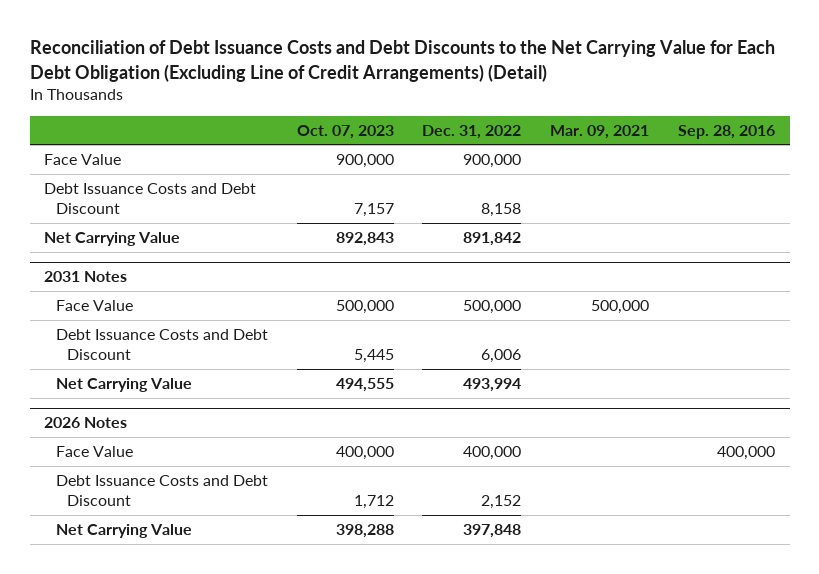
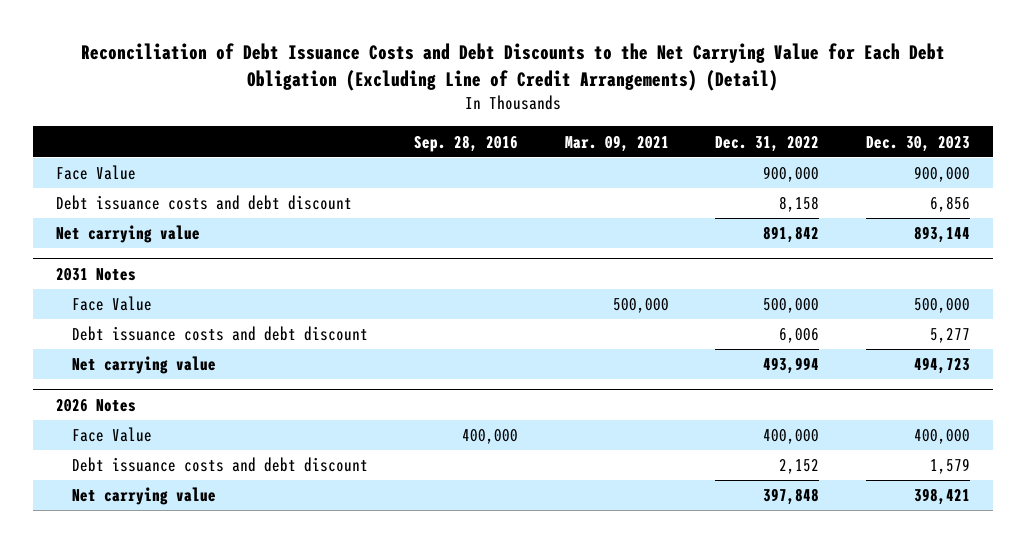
[296,124,394,139] Oct. 07, 2023 -> none
none -> [865,135,970,152] Dec. 30, 2023
[44,182,257,215] Debt Issuance Costs and Debt Discount -> [55,195,352,211] Debt issuance costs and debt discount
[44,231,181,246] Net Carrying Value -> [55,225,200,244] Net carrying value
[55,328,268,361] Debt Issuance Costs and Debt Discount -> [71,326,368,342] Debt issuance costs and debt discount
[55,377,192,392] Net Carrying Value -> [71,356,216,375] Net carrying value
[55,474,268,507] Debt Issuance Costs and Debt Discount -> [71,457,368,473] Debt issuance costs and debt discount
[55,523,192,538] Net Carrying Value -> [71,487,216,506] Net carrying value

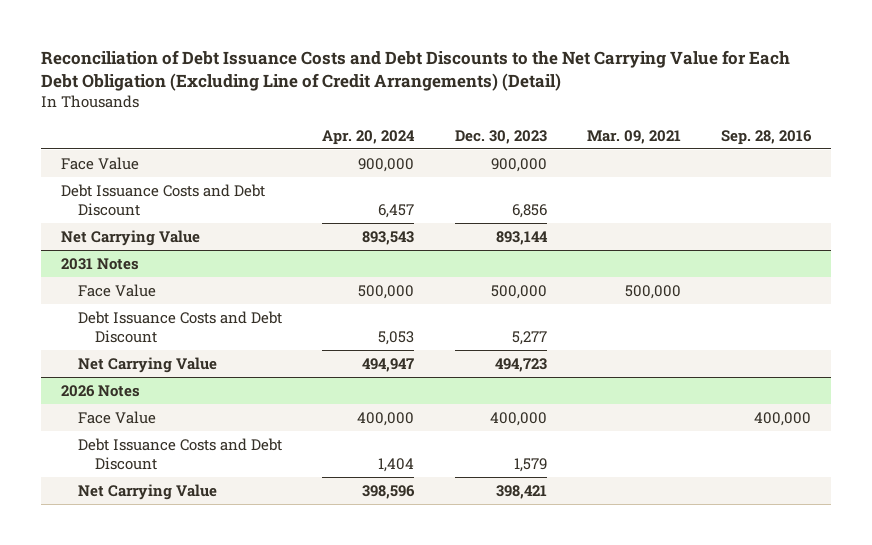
[715,135,820,152] Dec. 31, 2022 -> none
none -> [322,129,416,145] Apr. 20, 2024
[55,195,352,211] Debt issuance costs and debt discount -> [61,183,266,216] Debt Issuance Costs and Debt Discount
[55,225,200,244] Net carrying value -> [61,229,201,246] Net Carrying Value
[71,326,368,342] Debt issuance costs and debt discount -> [78,310,283,343] Debt Issuance Costs and Debt Discount
[71,356,216,375] Net carrying value -> [78,356,218,373] Net Carrying Value
[71,457,368,473] Debt issuance costs and debt discount -> [78,437,283,470] Debt Issuance Costs and Debt Discount
[71,487,216,506] Net carrying value -> [78,483,218,500] Net Carrying Value

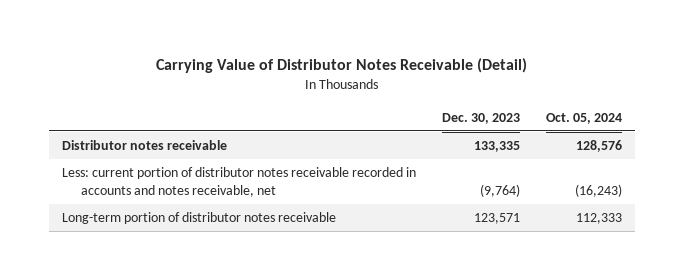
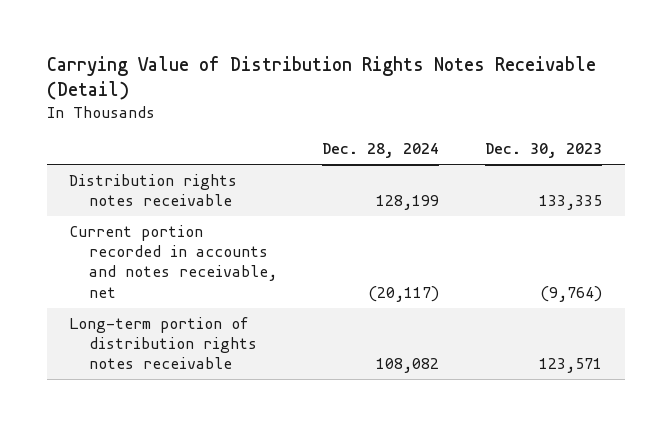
[156,58,528,74] Carrying Value of Distributor Notes Receivable (Detail) -> [46,56,596,101] Carrying Value of Distribution Rights Notes Receivable (Detail)
[546,112,623,124] Oct. 05, 2024 -> none
none -> [322,143,440,159] Dec. 28, 2024
[61,140,227,151] Distributor notes receivable -> [69,173,238,207] Distribution rights notes receivable
[61,167,416,197] Less: current portion of distributor notes receivable recorded in accounts and notes receivable, net -> [69,224,277,298] Current portion recorded in accounts and notes receivable, net
[61,212,336,225] Long-term portion of distributor notes receivable -> [69,316,257,370] Long-term portion of distribution rights notes receivable

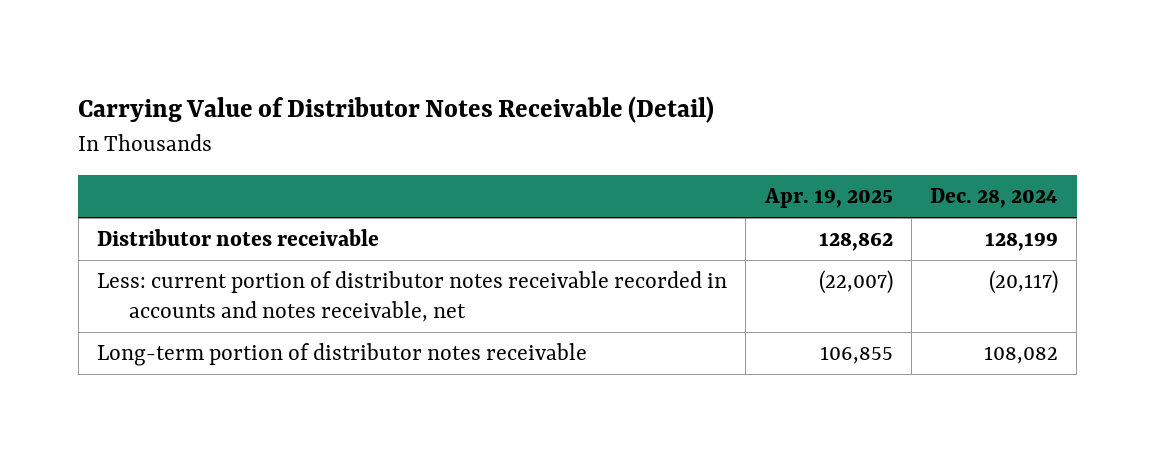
[46,56,596,101] Carrying Value of Distribution Rights Notes Receivable (Detail) -> [78,96,715,124] Carrying Value of Distributor Notes Receivable (Detail)
[484,143,602,159] Dec. 30, 2023 -> none
none -> [763,188,893,209] Apr. 19, 2025
[69,173,238,207] Distribution rights notes receivable -> [97,228,380,246] Distributor notes receivable
[69,224,277,298] Current portion recorded in accounts and notes receivable, net -> [97,270,728,323] Less: current portion of distributor notes receivable recorded in accounts and notes receivable, net
[69,316,257,370] Long-term portion of distribution rights notes receivable -> [97,342,588,366] Long-term portion of distributor notes receivable

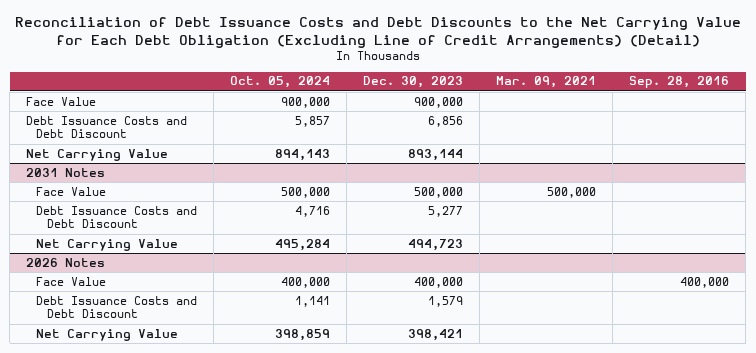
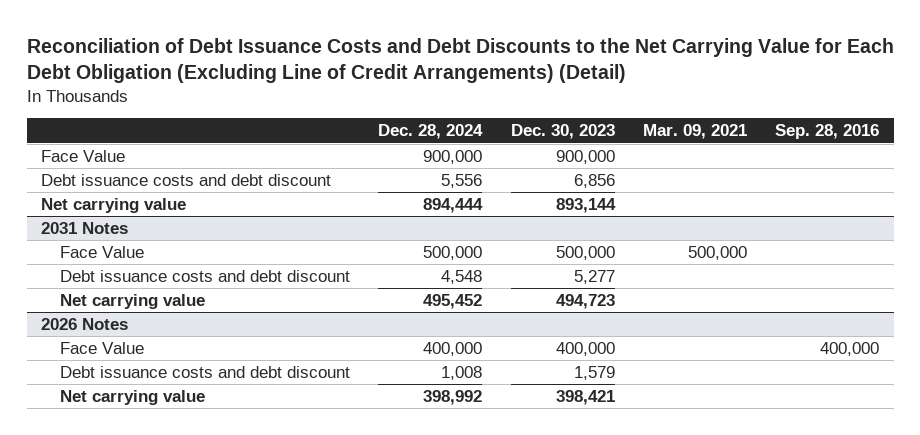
[230,76,331,89] Oct. 05, 2024 -> none
none -> [378,124,484,140] Dec. 28, 2024
[26,115,188,139] Debt Issuance Costs and Debt Discount -> [40,174,331,187] Debt issuance costs and debt discount
[26,148,169,161] Net Carrying Value -> [40,198,186,214] Net carrying value
[36,205,198,229] Debt Issuance Costs and Debt Discount -> [59,270,350,283] Debt issuance costs and debt discount
[36,238,179,251] Net Carrying Value -> [59,294,205,310] Net carrying value
[36,295,198,319] Debt Issuance Costs and Debt Discount -> [59,366,350,379] Debt issuance costs and debt discount
[36,328,179,341] Net Carrying Value -> [59,390,205,406] Net carrying value

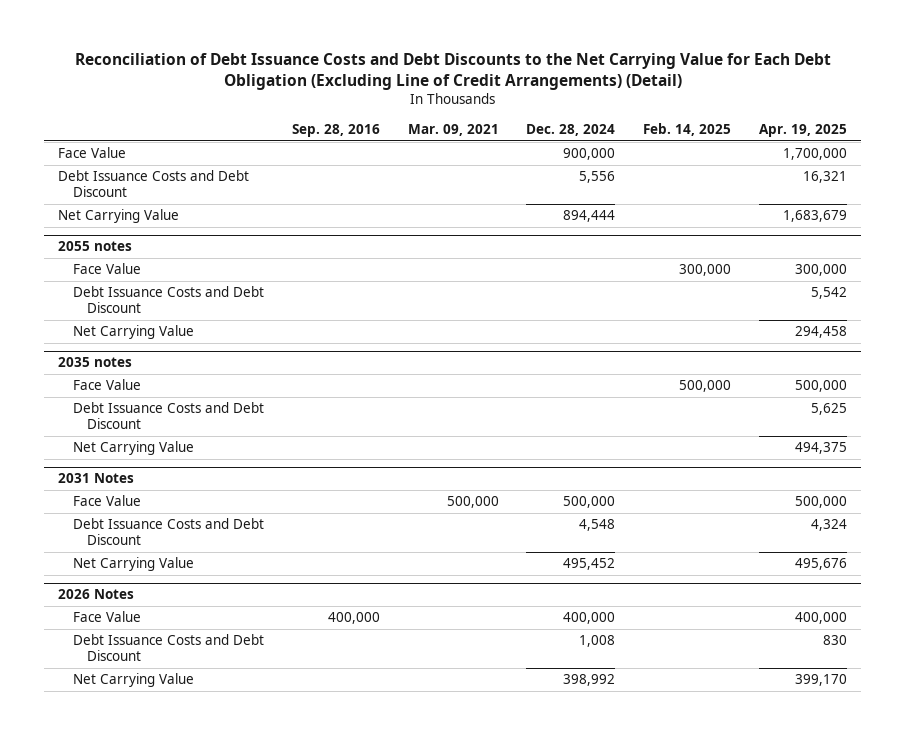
[510,124,615,140] Dec. 30, 2023 -> none
none -> [643,123,732,137] Feb. 14, 2025
none -> [759,124,848,138] Apr. 19, 2025
[40,174,331,187] Debt issuance costs and debt discount -> [58,170,250,198] Debt Issuance Costs and Debt Discount
[40,198,186,214] Net carrying value -> [58,209,180,224] Net Carrying Value
none -> [58,241,133,252] 2055 notes
none -> [72,263,141,275] Face Value
none -> [72,286,264,314] Debt Issuance Costs and Debt Discount
none -> [72,325,194,340] Net Carrying Value
none -> [58,357,133,368] 2035 notes
none -> [72,379,141,391] Face Value
none -> [72,402,264,430] Debt Issuance Costs and Debt Discount
none -> [72,441,194,456] Net Carrying Value
[59,270,350,283] Debt issuance costs and debt discount -> [72,518,264,546] Debt Issuance Costs and Debt Discount
[59,294,205,310] Net carrying value -> [72,557,194,572] Net Carrying Value
[59,366,350,379] Debt issuance costs and debt discount -> [72,634,264,662] Debt Issuance Costs and Debt Discount
[59,390,205,406] Net carrying value -> [72,673,194,688] Net Carrying Value

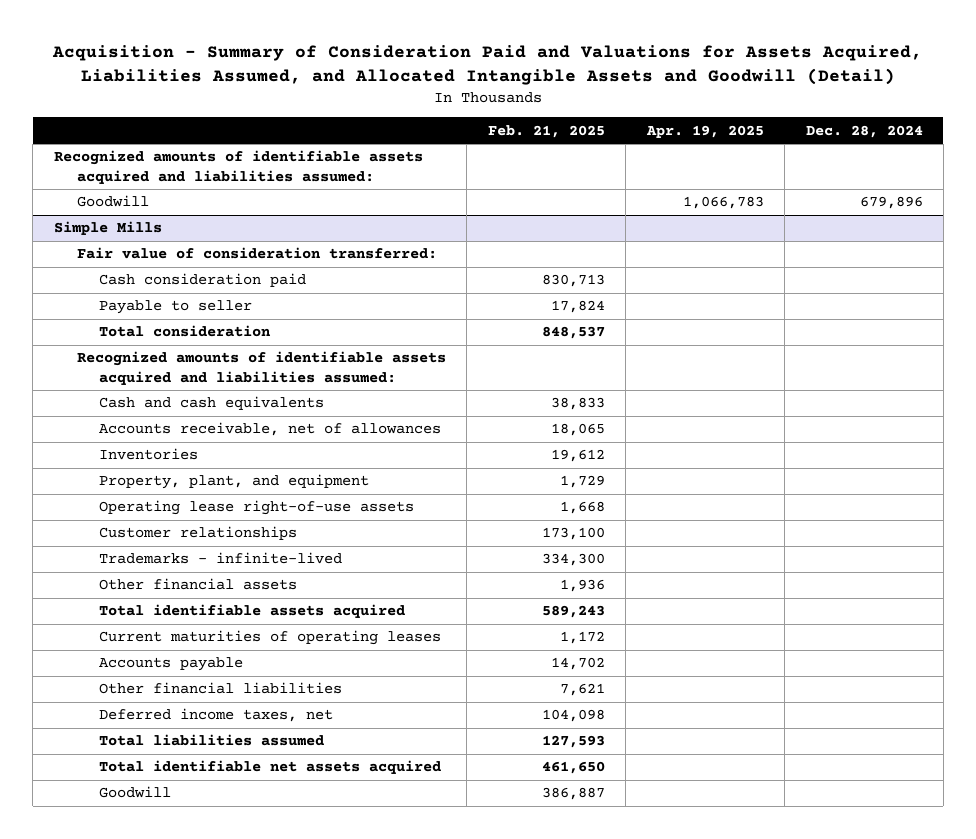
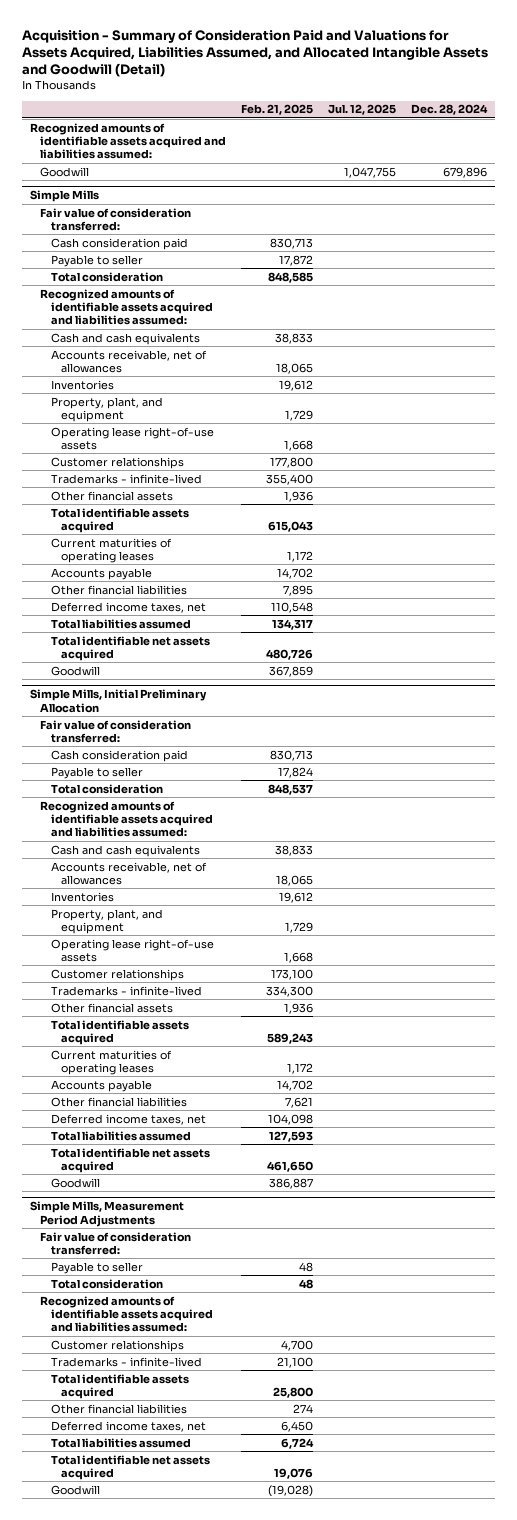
[645,124,764,138] Apr. 19, 2025 -> none
none -> [328,104,397,116] Jul. 12, 2025
none -> [50,254,143,267] Payable to seller
none -> [50,271,163,282] Total consideration
none -> [40,288,213,326] Recognized amounts of identifiable assets acquired and liabilities assumed:
none -> [50,332,200,345] Cash and cash equivalents
none -> [50,349,207,373] Accounts receivable, net of allowances
none -> [50,379,114,390] Inventories
none -> [50,396,163,422] Property, plant, and equipment
none -> [50,426,214,450] Operating lease right-of-use assets
none -> [50,456,184,469] Customer relationships
none -> [50,473,202,484] Trademarks - infinite-lived
none -> [50,490,173,501] Other financial assets
none -> [50,507,189,533] Total identifiable assets acquired
none -> [50,537,172,563] Current maturities of operating leases
none -> [50,567,152,580] Accounts payable
none -> [50,584,187,595] Other financial liabilities
none -> [50,601,206,613] Deferred income taxes, net
none -> [50,618,191,629] Total liabilities assumed
none -> [50,635,210,661] Total identifiable net assets acquired
none -> [50,665,100,676] Goodwill
none -> [29,689,207,713] Simple Mills, Initial Preliminary Allocation
none -> [40,719,192,743] Fair value of consideration transferred:
none -> [50,749,188,762] Cash consideration paid
none -> [29,1201,184,1227] Simple Mills, Measurement Period Adjustments
none -> [40,1231,192,1255] Fair value of consideration transferred:
none -> [50,1261,143,1274] Payable to seller
none -> [50,1278,163,1289] Total consideration
none -> [40,1295,213,1333] Recognized amounts of identifiable assets acquired and liabilities assumed:
none -> [50,1339,184,1352] Customer relationships
none -> [50,1356,202,1367] Trademarks - infinite-lived
none -> [50,1373,189,1399] Total identifiable assets acquired
none -> [50,1403,187,1414] Other financial liabilities
none -> [50,1420,206,1432] Deferred income taxes, net
none -> [50,1437,191,1448] Total liabilities assumed
none -> [50,1454,210,1480] Total identifiable net assets acquired
none -> [50,1484,100,1495] Goodwill

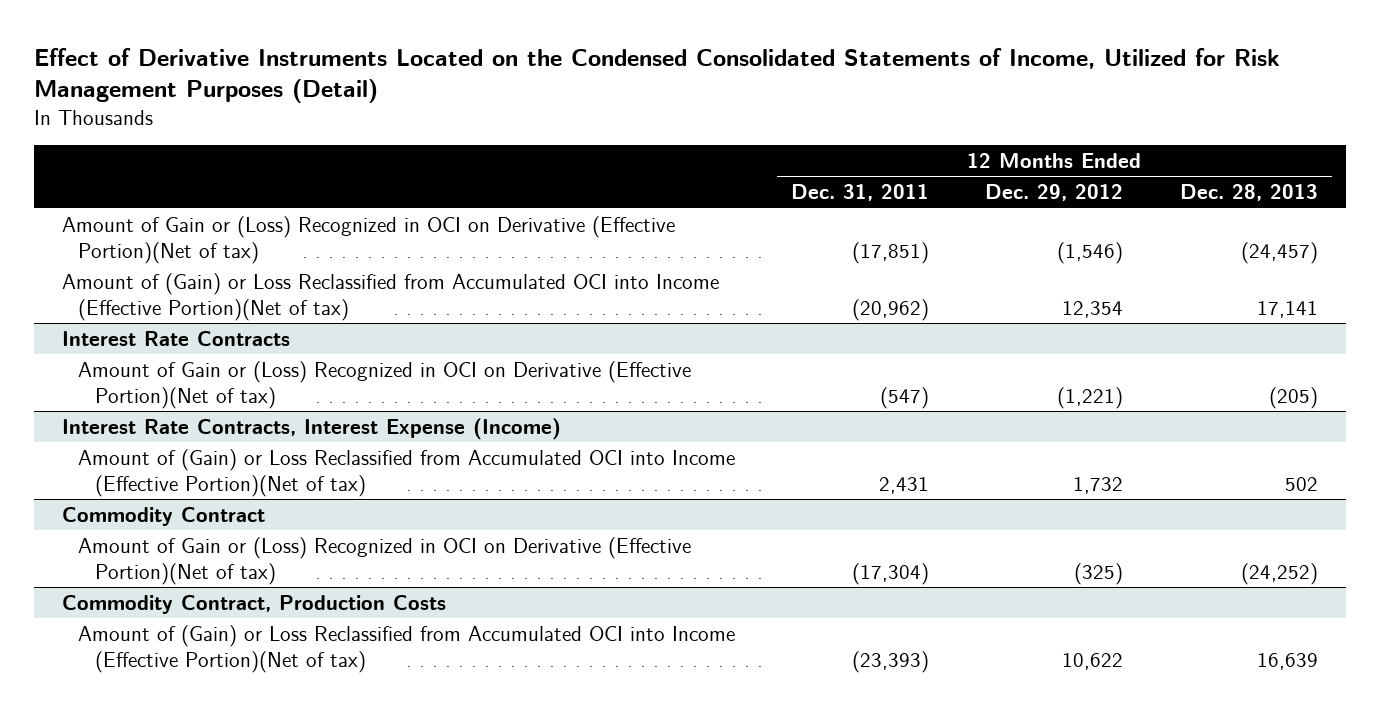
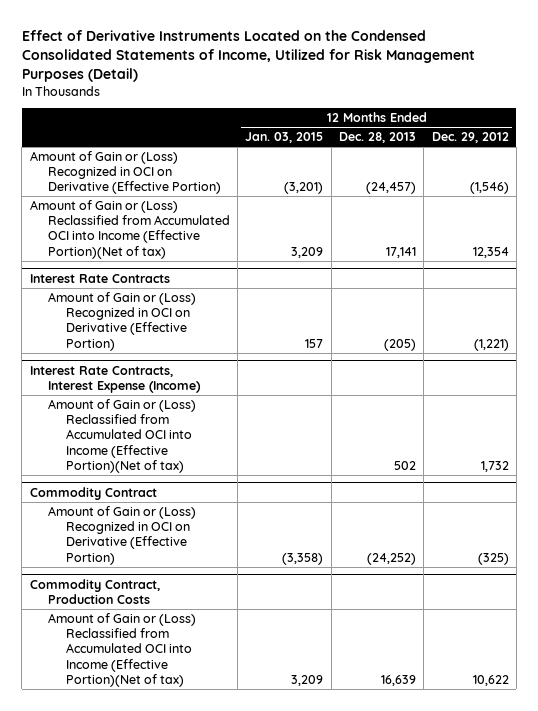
[791,184,930,202] Dec. 31, 2011 -> none
none -> [245,132,324,144] Jan. 03, 2015
[61,215,675,264] Amount of Gain or (Loss) Recognized in OCI on Derivative (Effective Portion)(Net of tax) -> [29,150,221,195] Amount of Gain or (Loss) Recognized in OCI on Derivative (Effective Portion)
[61,272,719,321] Amount of (Gain) or Loss Reclassified from Accumulated OCI into Income (Effective Portion)(Net of tax) -> [29,199,230,259] Amount of Gain or (Loss) Reclassified from Accumulated OCI into Income (Effective Portion)(Net of tax)
[78,360,692,409] Amount of Gain or (Loss) Recognized in OCI on Derivative (Effective Portion)(Net of tax) -> [47,291,196,351] Amount of Gain or (Loss) Recognized in OCI on Derivative (Effective Portion)
[78,448,736,497] Amount of (Gain) or Loss Reclassified from Accumulated OCI into Income (Effective Portion)(Net of tax) -> [47,398,196,473] Amount of Gain or (Loss) Reclassified from Accumulated OCI into Income (Effective Portion)(Net of tax)
[78,536,692,585] Amount of Gain or (Loss) Recognized in OCI on Derivative (Effective Portion)(Net of tax) -> [47,505,196,565] Amount of Gain or (Loss) Recognized in OCI on Derivative (Effective Portion)
[78,624,736,673] Amount of (Gain) or Loss Reclassified from Accumulated OCI into Income (Effective Portion)(Net of tax) -> [47,612,196,687] Amount of Gain or (Loss) Reclassified from Accumulated OCI into Income (Effective Portion)(Net of tax)

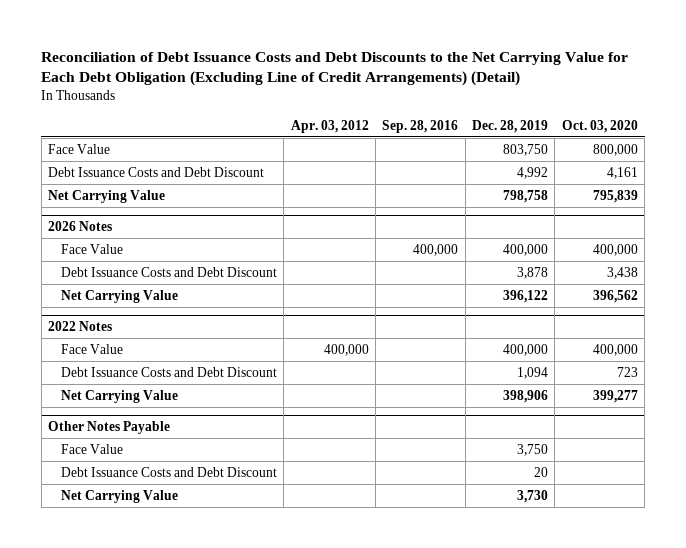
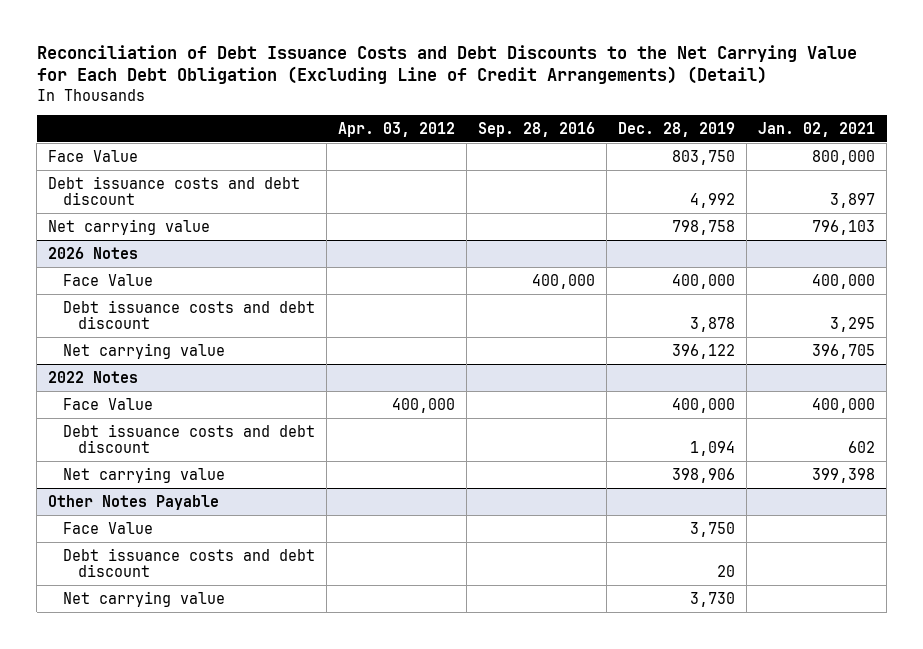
[561,119,638,133] Oct. 03, 2020 -> none
none -> [758,121,876,137] Jan. 02, 2021
[47,166,264,177] Debt Issuance Costs and Debt Discount -> [48,175,301,206] Debt issuance costs and debt discount
[47,189,165,203] Net Carrying Value -> [48,218,211,235] Net carrying value
[60,266,277,277] Debt Issuance Costs and Debt Discount -> [63,299,316,330] Debt issuance costs and debt discount
[60,289,178,303] Net Carrying Value -> [63,342,226,359] Net carrying value
[60,366,277,377] Debt Issuance Costs and Debt Discount -> [63,423,316,454] Debt issuance costs and debt discount
[60,389,178,403] Net Carrying Value -> [63,466,226,483] Net carrying value
[60,466,277,477] Debt Issuance Costs and Debt Discount -> [63,547,316,578] Debt issuance costs and debt discount
[60,489,178,503] Net Carrying Value -> [63,590,226,607] Net carrying value

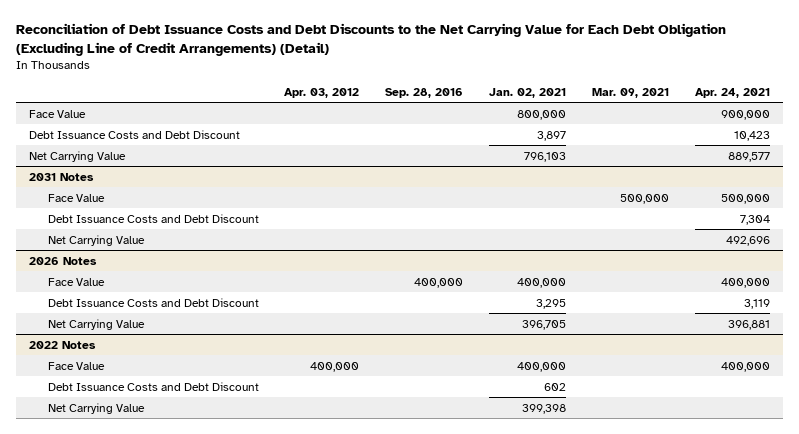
[618,121,736,137] Dec. 28, 2019 -> none
none -> [591,87,669,98] Mar. 09, 2021
none -> [694,87,770,98] Apr. 24, 2021
[48,175,301,206] Debt issuance costs and debt discount -> [28,129,240,139] Debt Issuance Costs and Debt Discount
[48,218,211,235] Net carrying value -> [28,150,126,162] Net Carrying Value
none -> [28,172,94,181] 2031 Notes
none -> [47,193,105,202] Face Value
none -> [47,213,259,223] Debt Issuance Costs and Debt Discount
none -> [47,234,145,246] Net Carrying Value
[63,299,316,330] Debt issuance costs and debt discount -> [47,297,259,307] Debt Issuance Costs and Debt Discount
[63,342,226,359] Net carrying value -> [47,318,145,330] Net Carrying Value
[48,494,220,510] Other Notes Payable -> none
[63,521,154,534] Face Value -> none
[63,547,316,578] Debt issuance costs and debt discount -> none
[63,590,226,607] Net carrying value -> none
[63,423,316,454] Debt issuance costs and debt discount -> [47,381,259,391] Debt Issuance Costs and Debt Discount
[63,466,226,483] Net carrying value -> [47,402,145,414] Net Carrying Value

